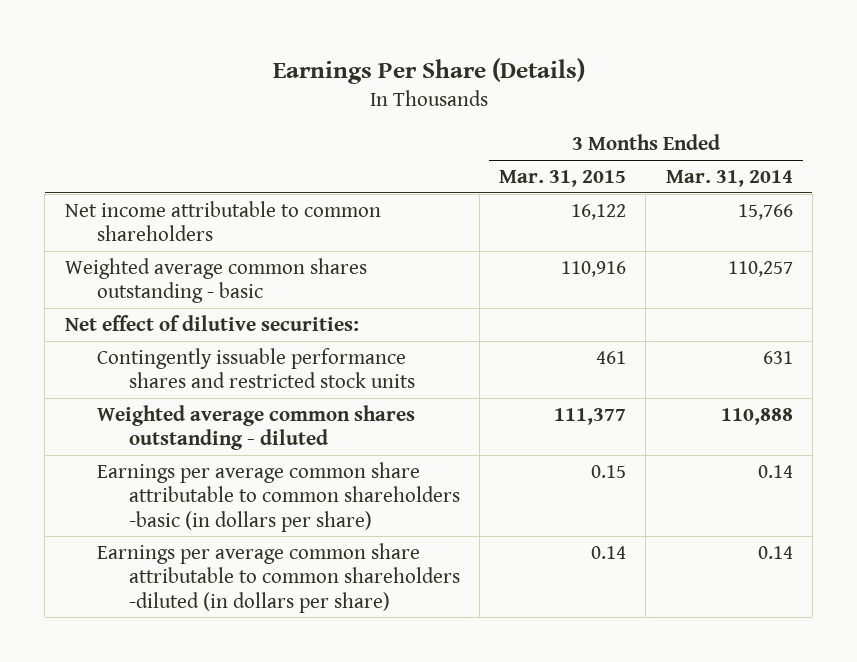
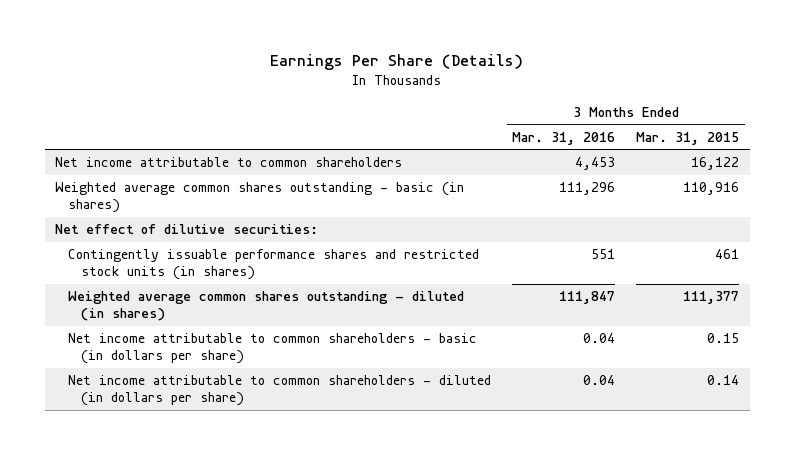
[665,170,793,188] Mar. 31, 2014 -> none
none -> [512,131,616,145] Mar. 31, 2016
[64,257,367,304] Weighted average common shares outstanding - basic -> [55,182,465,214] Weighted average common shares outstanding - basic (in shares)
[96,347,415,389] Contingently issuable performance shares and restricted stock units -> [68,249,480,281] Contingently issuable performance shares and restricted stock units (in shares)
[96,404,415,451] Weighted average common shares outstanding - diluted -> [68,291,465,322] Weighted average common shares outstanding - diluted (in shares)
[96,461,460,532] Earnings per average common share attributable to common shareholders -basic (in dollars per share) -> [68,333,478,365] Net income attributable to common shareholders - basic (in dollars per share)
[96,542,460,613] Earnings per average common share attributable to common shareholders -diluted (in dollars per share) -> [68,375,492,407] Net income attributable to common shareholders - diluted (in dollars per share)

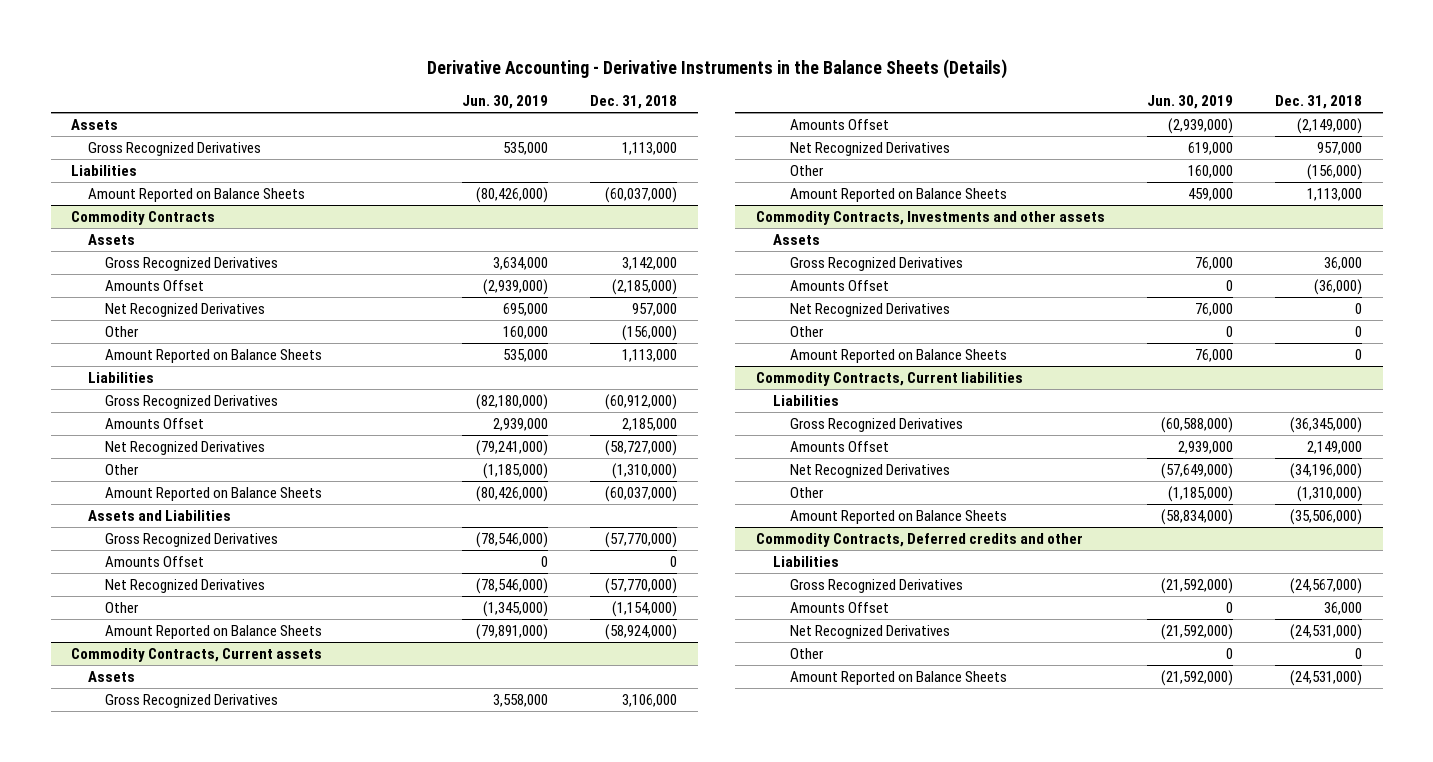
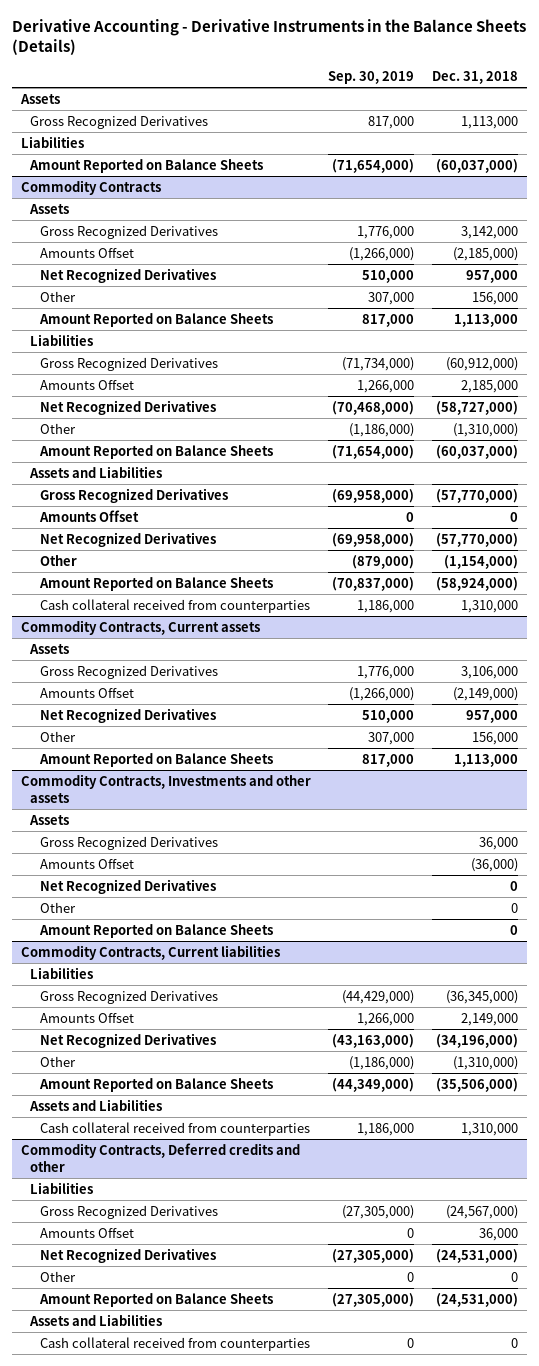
[462,94,549,109] Jun. 30, 2019 -> none
none -> [328,70,415,84] Sep. 30, 2019
[621,324,677,341] (156,000) -> [471,291,518,305] 156,000
none -> [39,598,310,613] Cash collateral received from counterparties
[1306,163,1362,180] (156,000) -> [471,731,518,745] 156,000
none -> [29,1098,163,1111] Assets and Liabilities
none -> [39,1121,310,1136] Cash collateral received from counterparties
none -> [29,1313,163,1326] Assets and Liabilities
none -> [39,1336,310,1351] Cash collateral received from counterparties

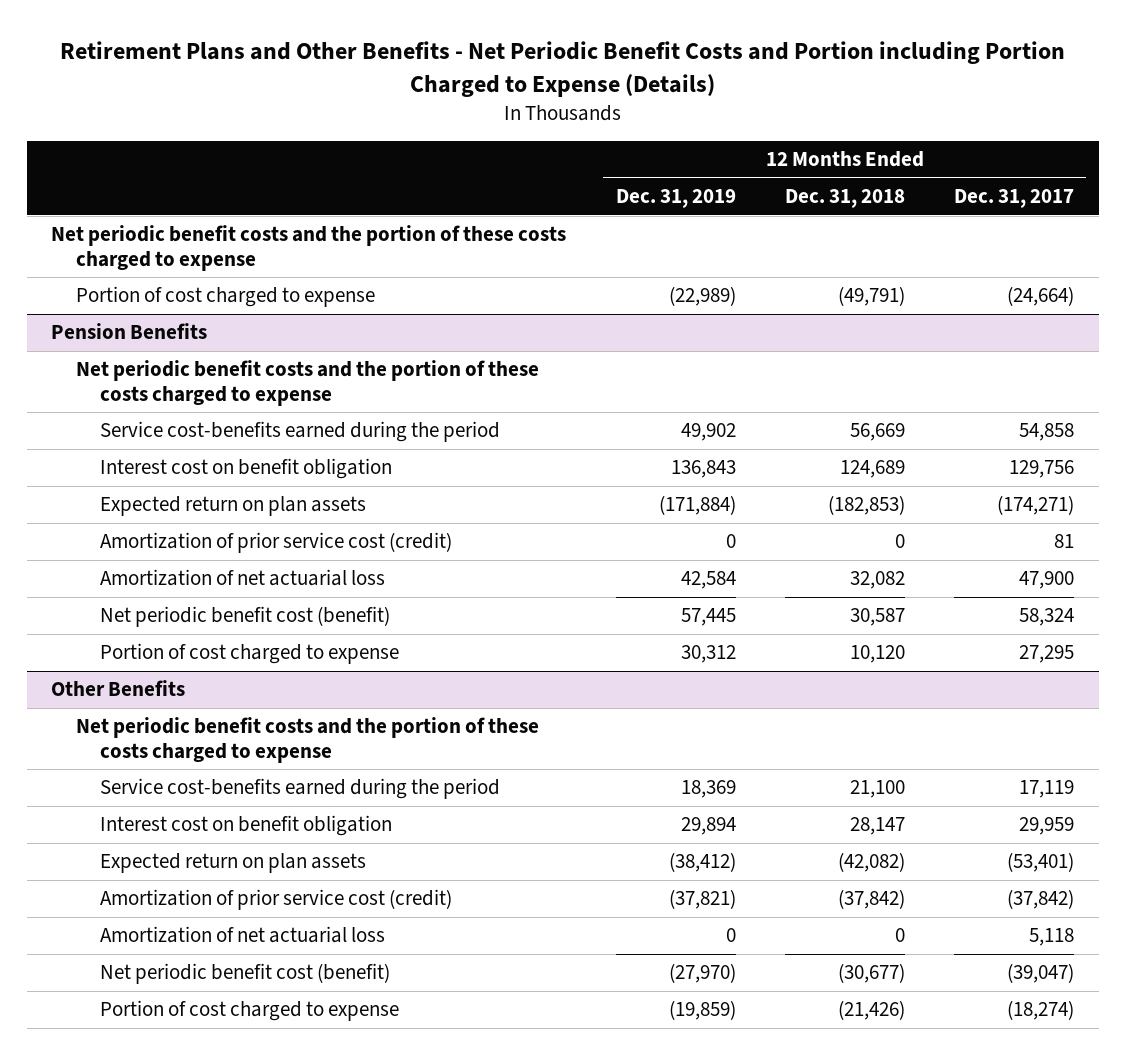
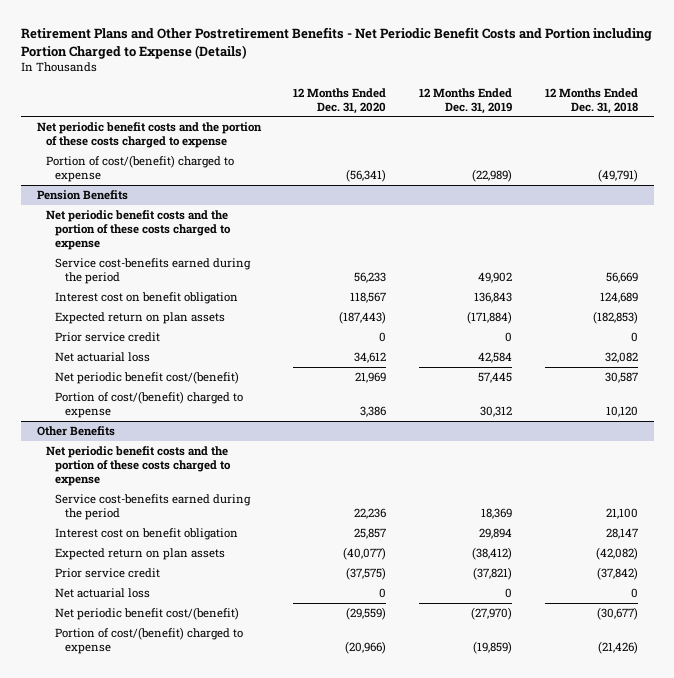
[59,41,1065,97] Retirement Plans and Other Benefits - Net Periodic Benefit Costs and Portion including Portion Charged to Expense (Details) -> [20,27,652,59] Retirement Plans and Other Postretirement Benefits - Net Periodic Benefit Costs and Portion including Portion Charged to Expense (Details)
[954,189,1075,209] Dec. 31, 2017 -> none
none -> [293,87,387,114] 12 Months Ended Dec. 31, 2020
[75,286,375,308] Portion of cost charged to expense -> [46,154,235,183] Portion of cost/(benefit) charged to expense
[100,532,453,554] Amortization of prior service cost (credit) -> [55,331,161,342] Prior service credit
[100,569,386,587] Amortization of net actuarial loss -> [55,351,151,362] Net actuarial loss
[100,606,391,628] Net periodic benefit cost (benefit) -> [55,370,240,384] Net periodic benefit cost/(benefit)
[100,643,400,665] Portion of cost charged to expense -> [55,390,244,419] Portion of cost/(benefit) charged to expense
[100,889,453,911] Amortization of prior service cost (credit) -> [55,567,161,578] Prior service credit
[100,926,386,944] Amortization of net actuarial loss -> [55,587,151,598] Net actuarial loss
[100,963,391,985] Net periodic benefit cost (benefit) -> [55,606,240,620] Net periodic benefit cost/(benefit)
[100,1000,400,1022] Portion of cost charged to expense -> [55,626,244,655] Portion of cost/(benefit) charged to expense

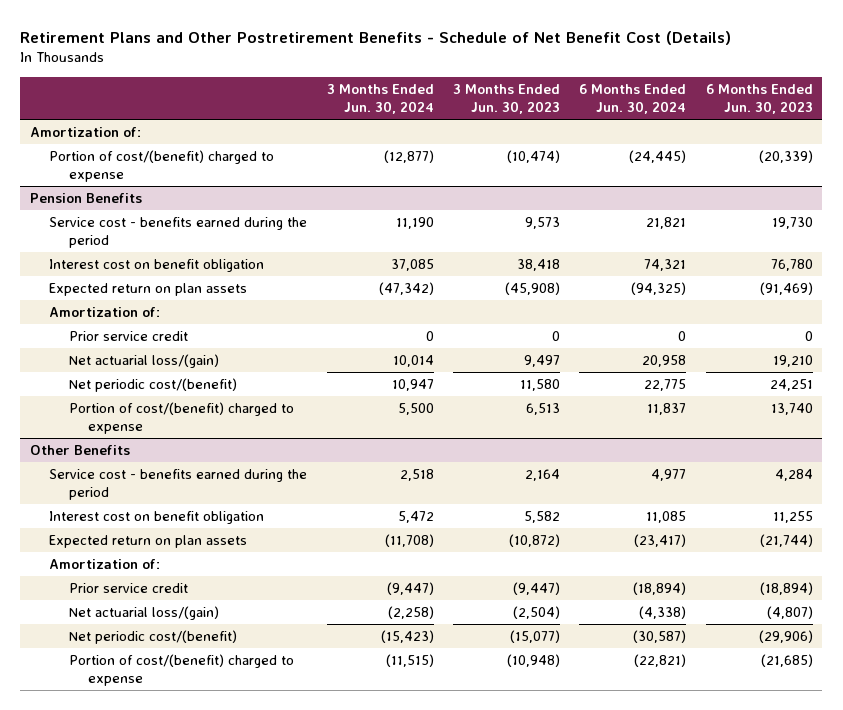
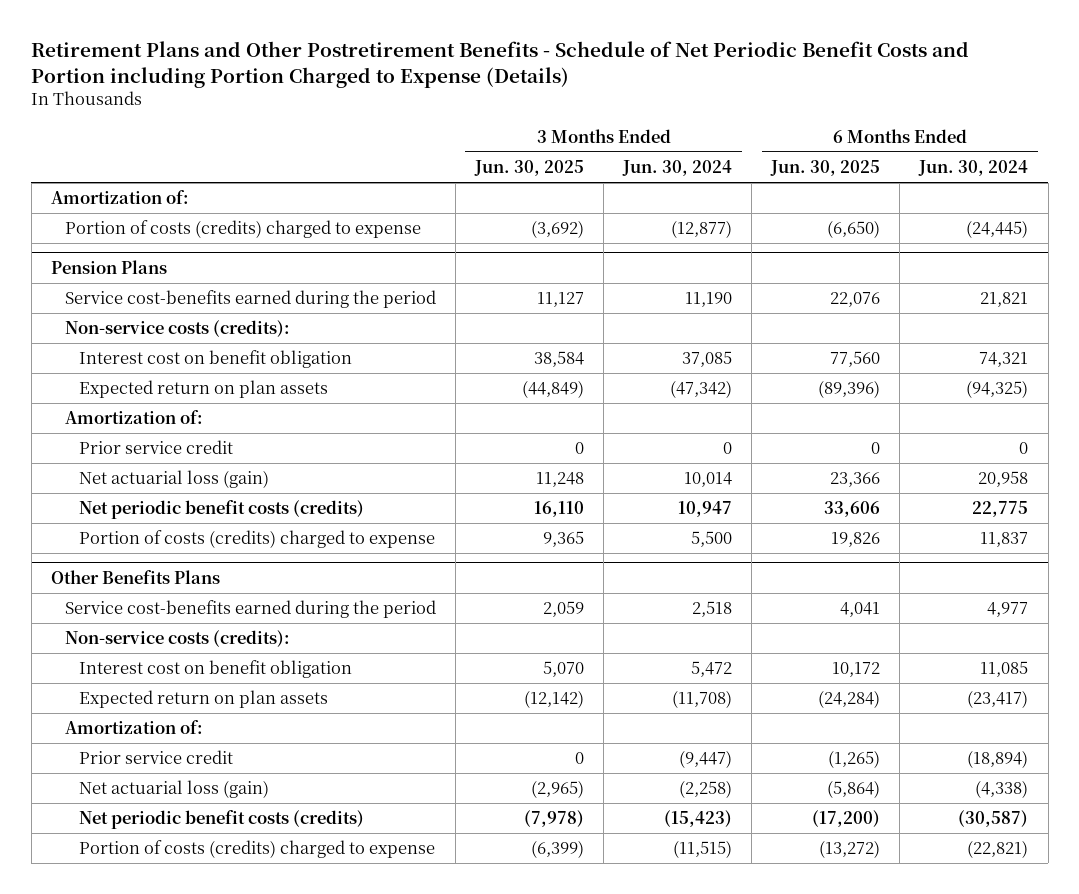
[20,30,732,45] Retirement Plans and Other Postretirement Benefits - Schedule of Net Benefit Cost (Details) -> [31,41,970,88] Retirement Plans and Other Postretirement Benefits - Schedule of Net Periodic Benefit Costs and Portion including Portion Charged to Expense (Details)
[453,83,561,115] 3 Months Ended Jun. 30, 2023 -> none
[705,83,813,115] 6 Months Ended Jun. 30, 2023 -> none
none -> [474,160,585,177] Jun. 30, 2025
none -> [770,160,881,177] Jun. 30, 2025
[49,149,275,183] Portion of cost/(benefit) charged to expense -> [65,220,422,239] Portion of costs (credits) charged to expense
[29,192,142,203] Pension Benefits -> [50,259,167,274] Pension Plans
[49,216,308,249] Service cost - benefits earned during the period -> [65,290,437,309] Service cost-benefits earned during the period
none -> [65,320,291,338] Non-service costs (credits):
[68,353,219,368] Net actuarial loss/(gain) -> [79,470,270,489] Net actuarial loss (gain)
[68,377,237,392] Net periodic cost/(benefit) -> [79,500,365,520] Net periodic benefit costs (credits)
[68,401,294,435] Portion of cost/(benefit) charged to expense -> [79,530,436,549] Portion of costs (credits) charged to expense
[29,444,130,455] Other Benefits -> [50,569,220,584] Other Benefits Plans
[49,468,308,501] Service cost - benefits earned during the period -> [65,600,437,619] Service cost-benefits earned during the period
none -> [65,630,291,648] Non-service costs (credits):
[68,605,219,620] Net actuarial loss/(gain) -> [79,780,270,799] Net actuarial loss (gain)
[68,629,237,644] Net periodic cost/(benefit) -> [79,810,365,830] Net periodic benefit costs (credits)
[68,653,294,687] Portion of cost/(benefit) charged to expense -> [79,840,436,859] Portion of costs (credits) charged to expense

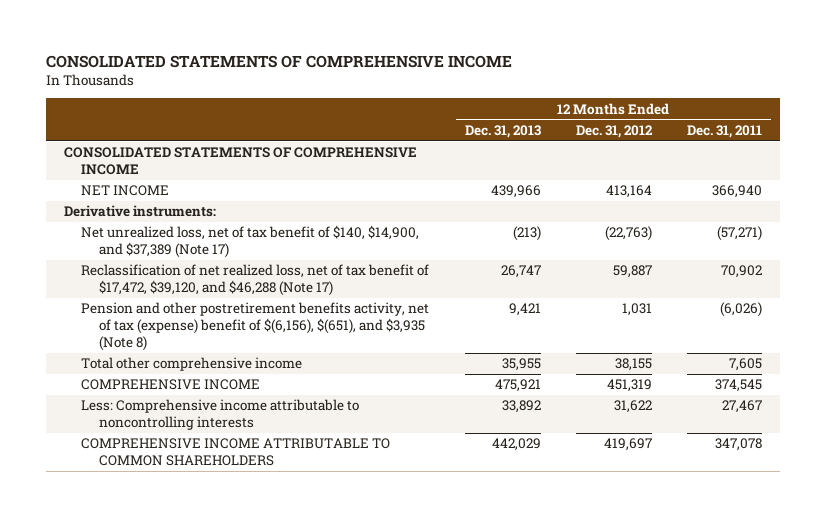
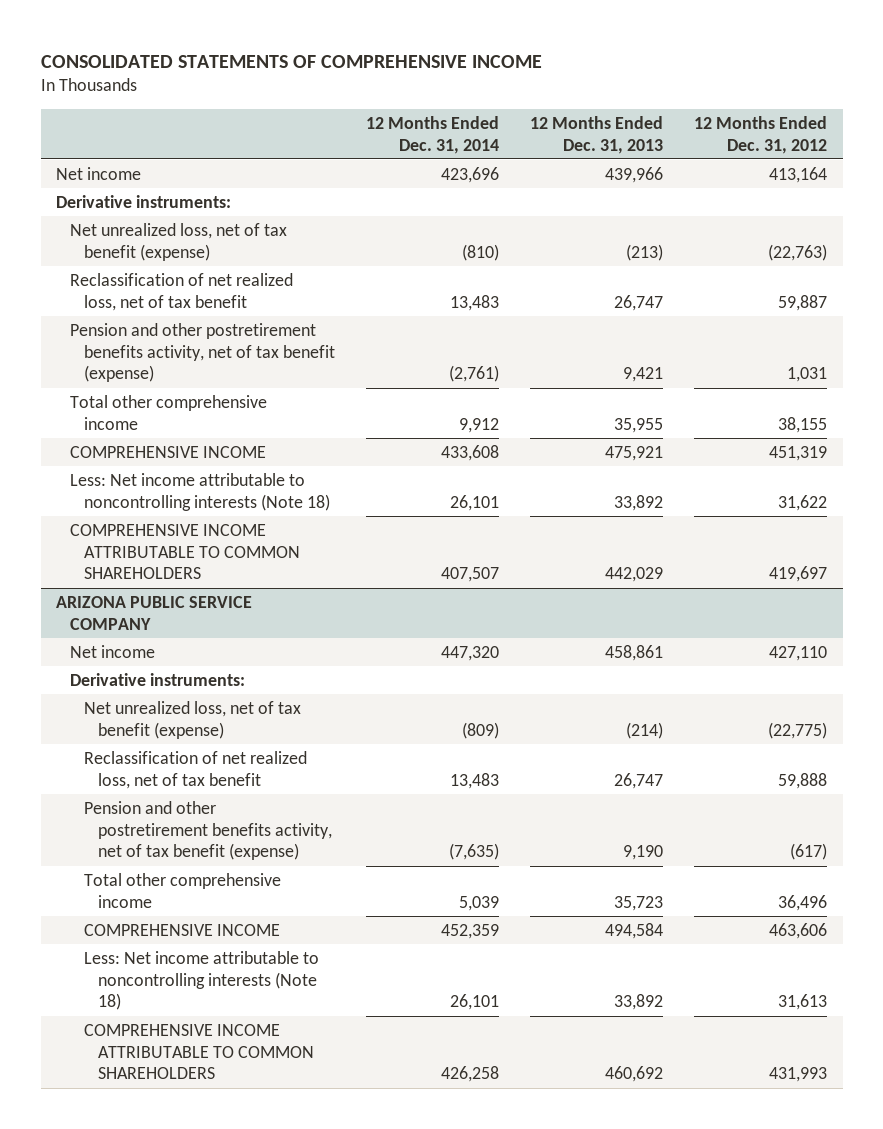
[687,124,763,138] Dec. 31, 2011 -> none
none -> [366,115,500,154] 12 Months Ended Dec. 31, 2014
[63,147,417,176] CONSOLIDATED STATEMENTS OF COMPREHENSIVE INCOME -> none
[81,185,170,197] NET INCOME -> [56,166,142,180] Net income
[81,225,420,259] Net unrealized loss, net of tax benefit of $140, $14,900, and $37,389 (Note 17) -> [70,222,288,261] Net unrealized loss, net of tax benefit (expense)
[81,264,430,297] Reclassification of net realized loss, net of tax benefit of $17,472, $39,120, and $46,288 (Note 17) -> [70,272,294,311] Reclassification of net realized loss, net of tax benefit
[81,302,430,351] Pension and other postretirement benefits activity, net of tax (expense) benefit of $(6,156), $(651), and $3,935 (Note 8) -> [70,322,336,383] Pension and other postretirement benefits activity, net of tax benefit (expense)
[81,399,360,431] Less: Comprehensive income attributable to noncontrolling interests -> [70,472,331,511] Less: Net income attributable to noncontrolling interests (Note 18)
none -> [56,595,253,630] ARIZONA PUBLIC SERVICE COMPANY
none -> [70,644,156,658] Net income
none -> [70,672,246,686] Derivative instruments:
none -> [84,700,302,739] Net unrealized loss, net of tax benefit (expense)
none -> [84,750,308,789] Reclassification of net realized loss, net of tax benefit
none -> [84,800,333,861] Pension and other postretirement benefits activity, net of tax benefit (expense)
none -> [84,872,282,908] Total other comprehensive income
none -> [84,923,281,936] COMPREHENSIVE INCOME
none -> [84,950,320,1011] Less: Net income attributable to noncontrolling interests (Note 18)
none -> [84,1023,315,1080] COMPREHENSIVE INCOME ATTRIBUTABLE TO COMMON SHAREHOLDERS

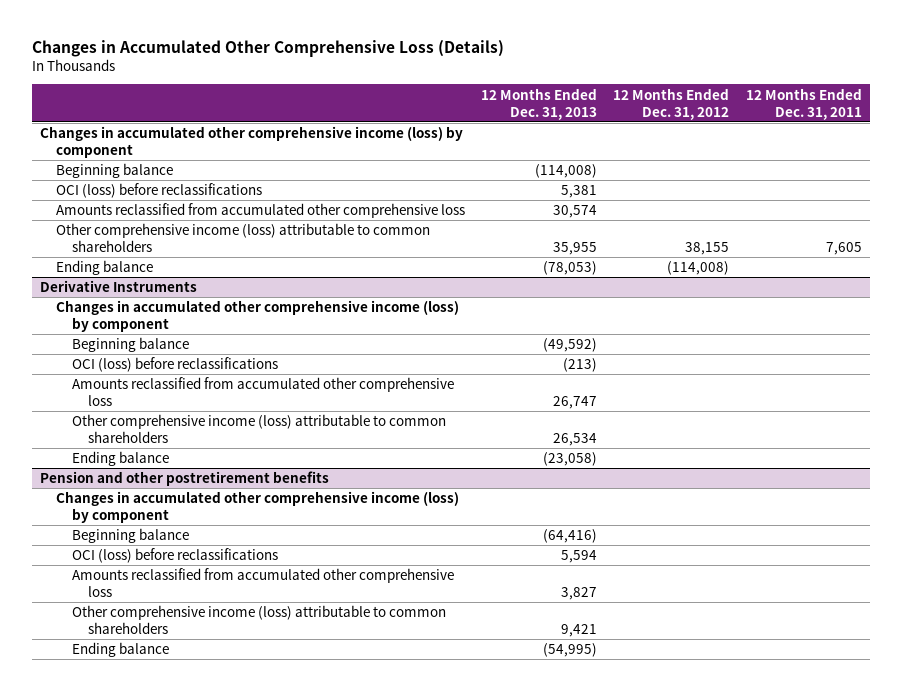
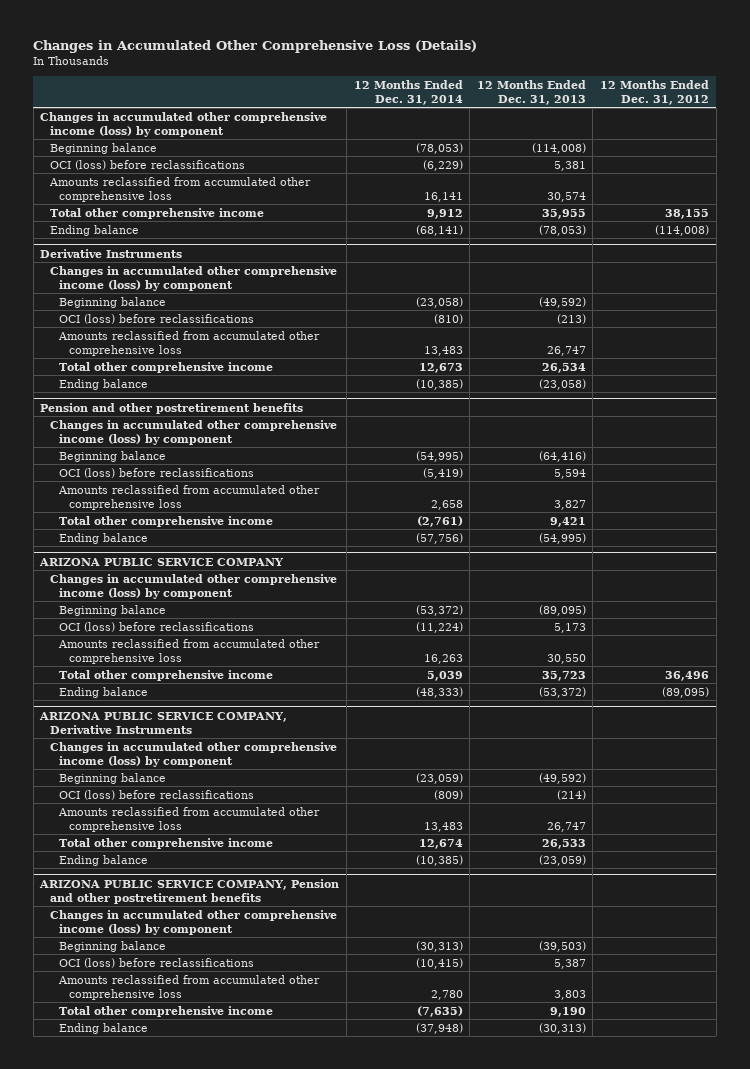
[745,87,862,120] 12 Months Ended Dec. 31, 2011 -> none
none -> [353,79,463,105] 12 Months Ended Dec. 31, 2014
[55,223,430,253] Other comprehensive income (loss) attributable to common shareholders -> [49,207,264,219] Total other comprehensive income
[72,414,447,444] Other comprehensive income (loss) attributable to common shareholders -> [59,361,274,373] Total other comprehensive income
[72,605,447,635] Other comprehensive income (loss) attributable to common shareholders -> [59,515,274,527] Total other comprehensive income
none -> [39,557,284,566] ARIZONA PUBLIC SERVICE COMPANY
none -> [49,573,337,599] Changes in accumulated other comprehensive income (loss) by component
none -> [59,604,167,616] Beginning balance
none -> [59,621,255,632] OCI (loss) before reclassifications
none -> [58,638,321,664] Amounts reclassified from accumulated other comprehensive loss
none -> [59,669,274,681] Total other comprehensive income
none -> [59,686,149,698] Ending balance
none -> [39,711,288,734] ARIZONA PUBLIC SERVICE COMPANY, Derivative Instruments
none -> [49,741,337,767] Changes in accumulated other comprehensive income (loss) by component
none -> [59,772,167,784] Beginning balance
none -> [59,789,255,800] OCI (loss) before reclassifications
none -> [58,806,321,832] Amounts reclassified from accumulated other comprehensive loss
none -> [59,837,274,849] Total other comprehensive income
none -> [59,854,149,866] Ending balance
none -> [39,878,340,904] ARIZONA PUBLIC SERVICE COMPANY, Pension and other postretirement benefits
none -> [49,909,337,935] Changes in accumulated other comprehensive income (loss) by component
none -> [59,940,167,952] Beginning balance
none -> [59,957,255,968] OCI (loss) before reclassifications
none -> [58,974,321,1000] Amounts reclassified from accumulated other comprehensive loss
none -> [59,1005,274,1017] Total other comprehensive income
none -> [59,1022,149,1034] Ending balance

